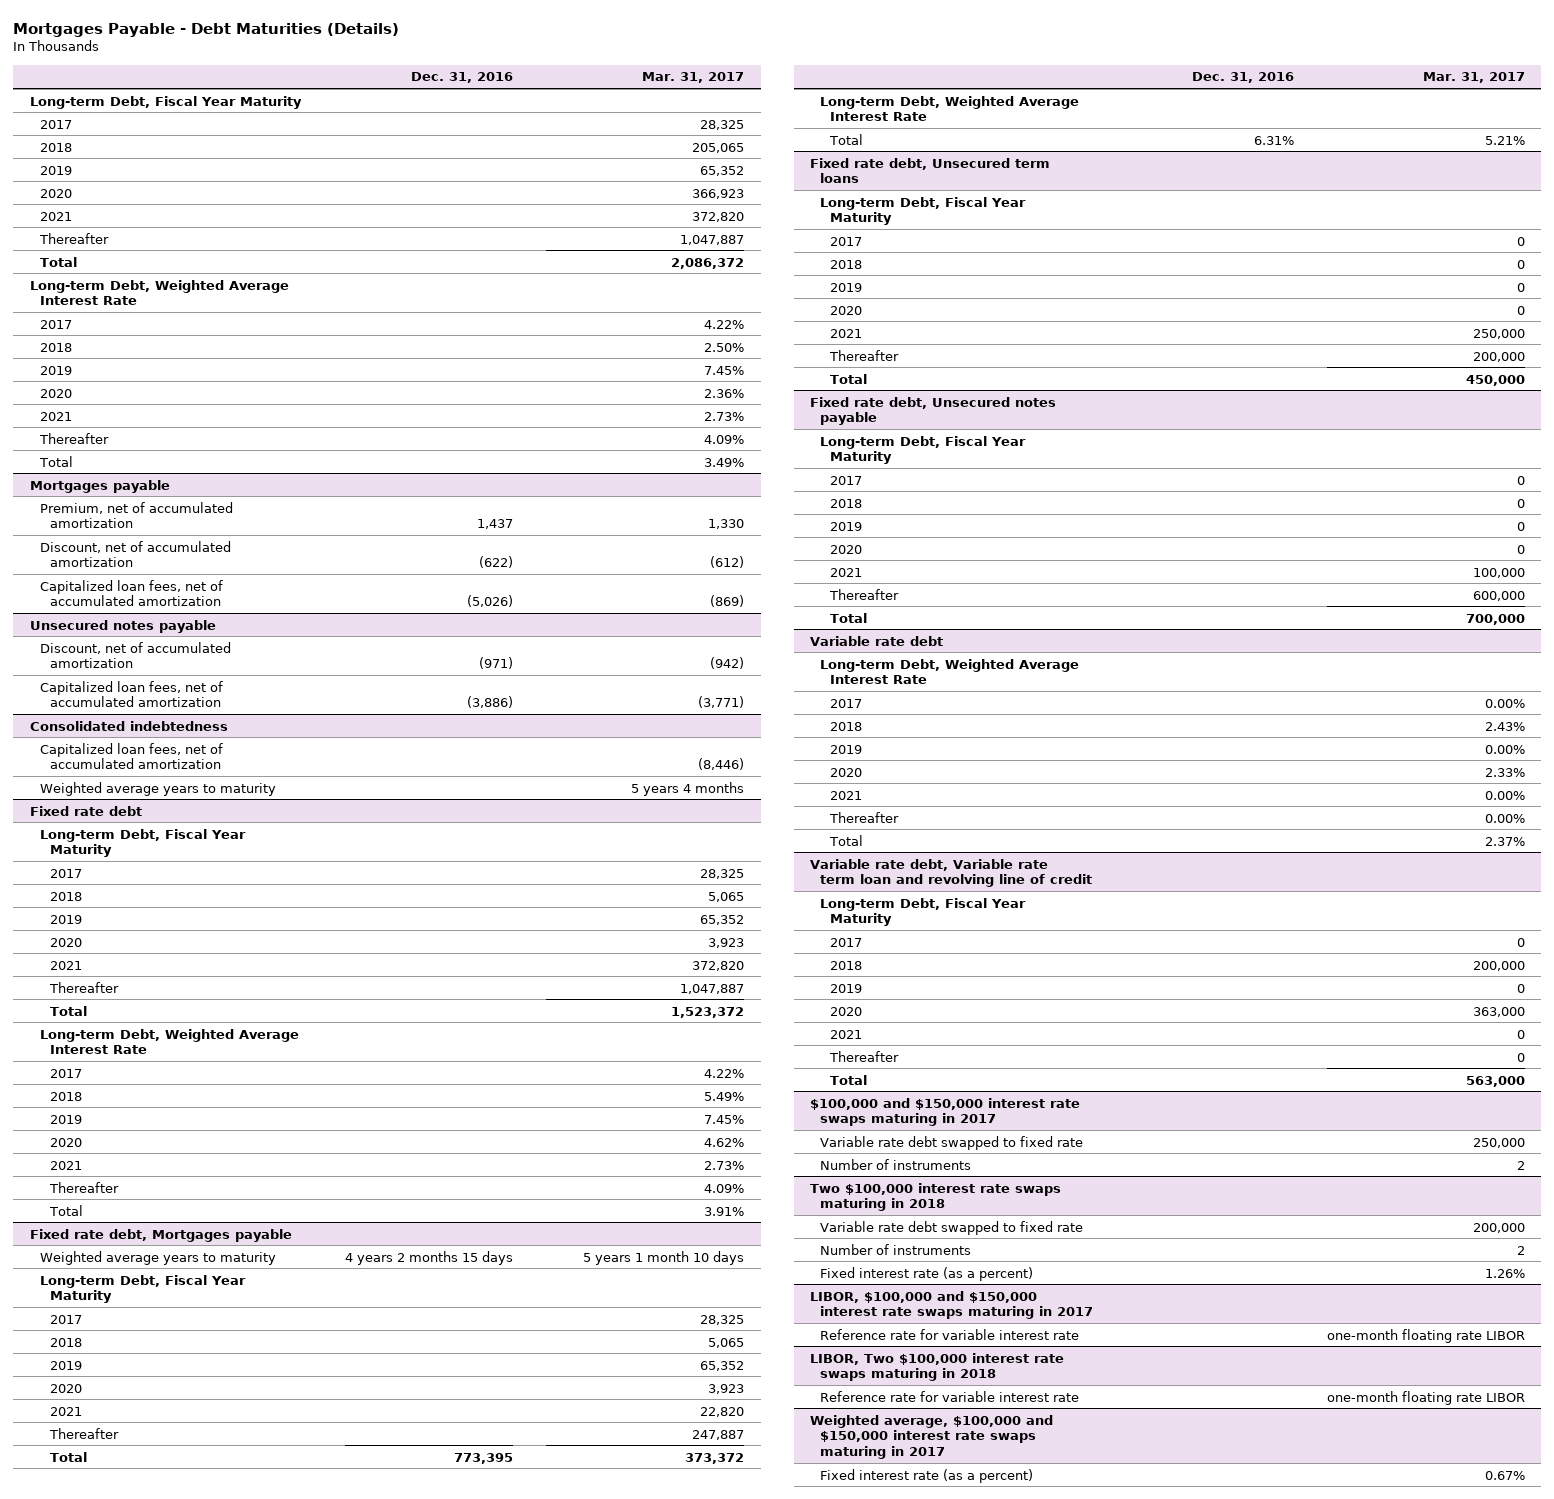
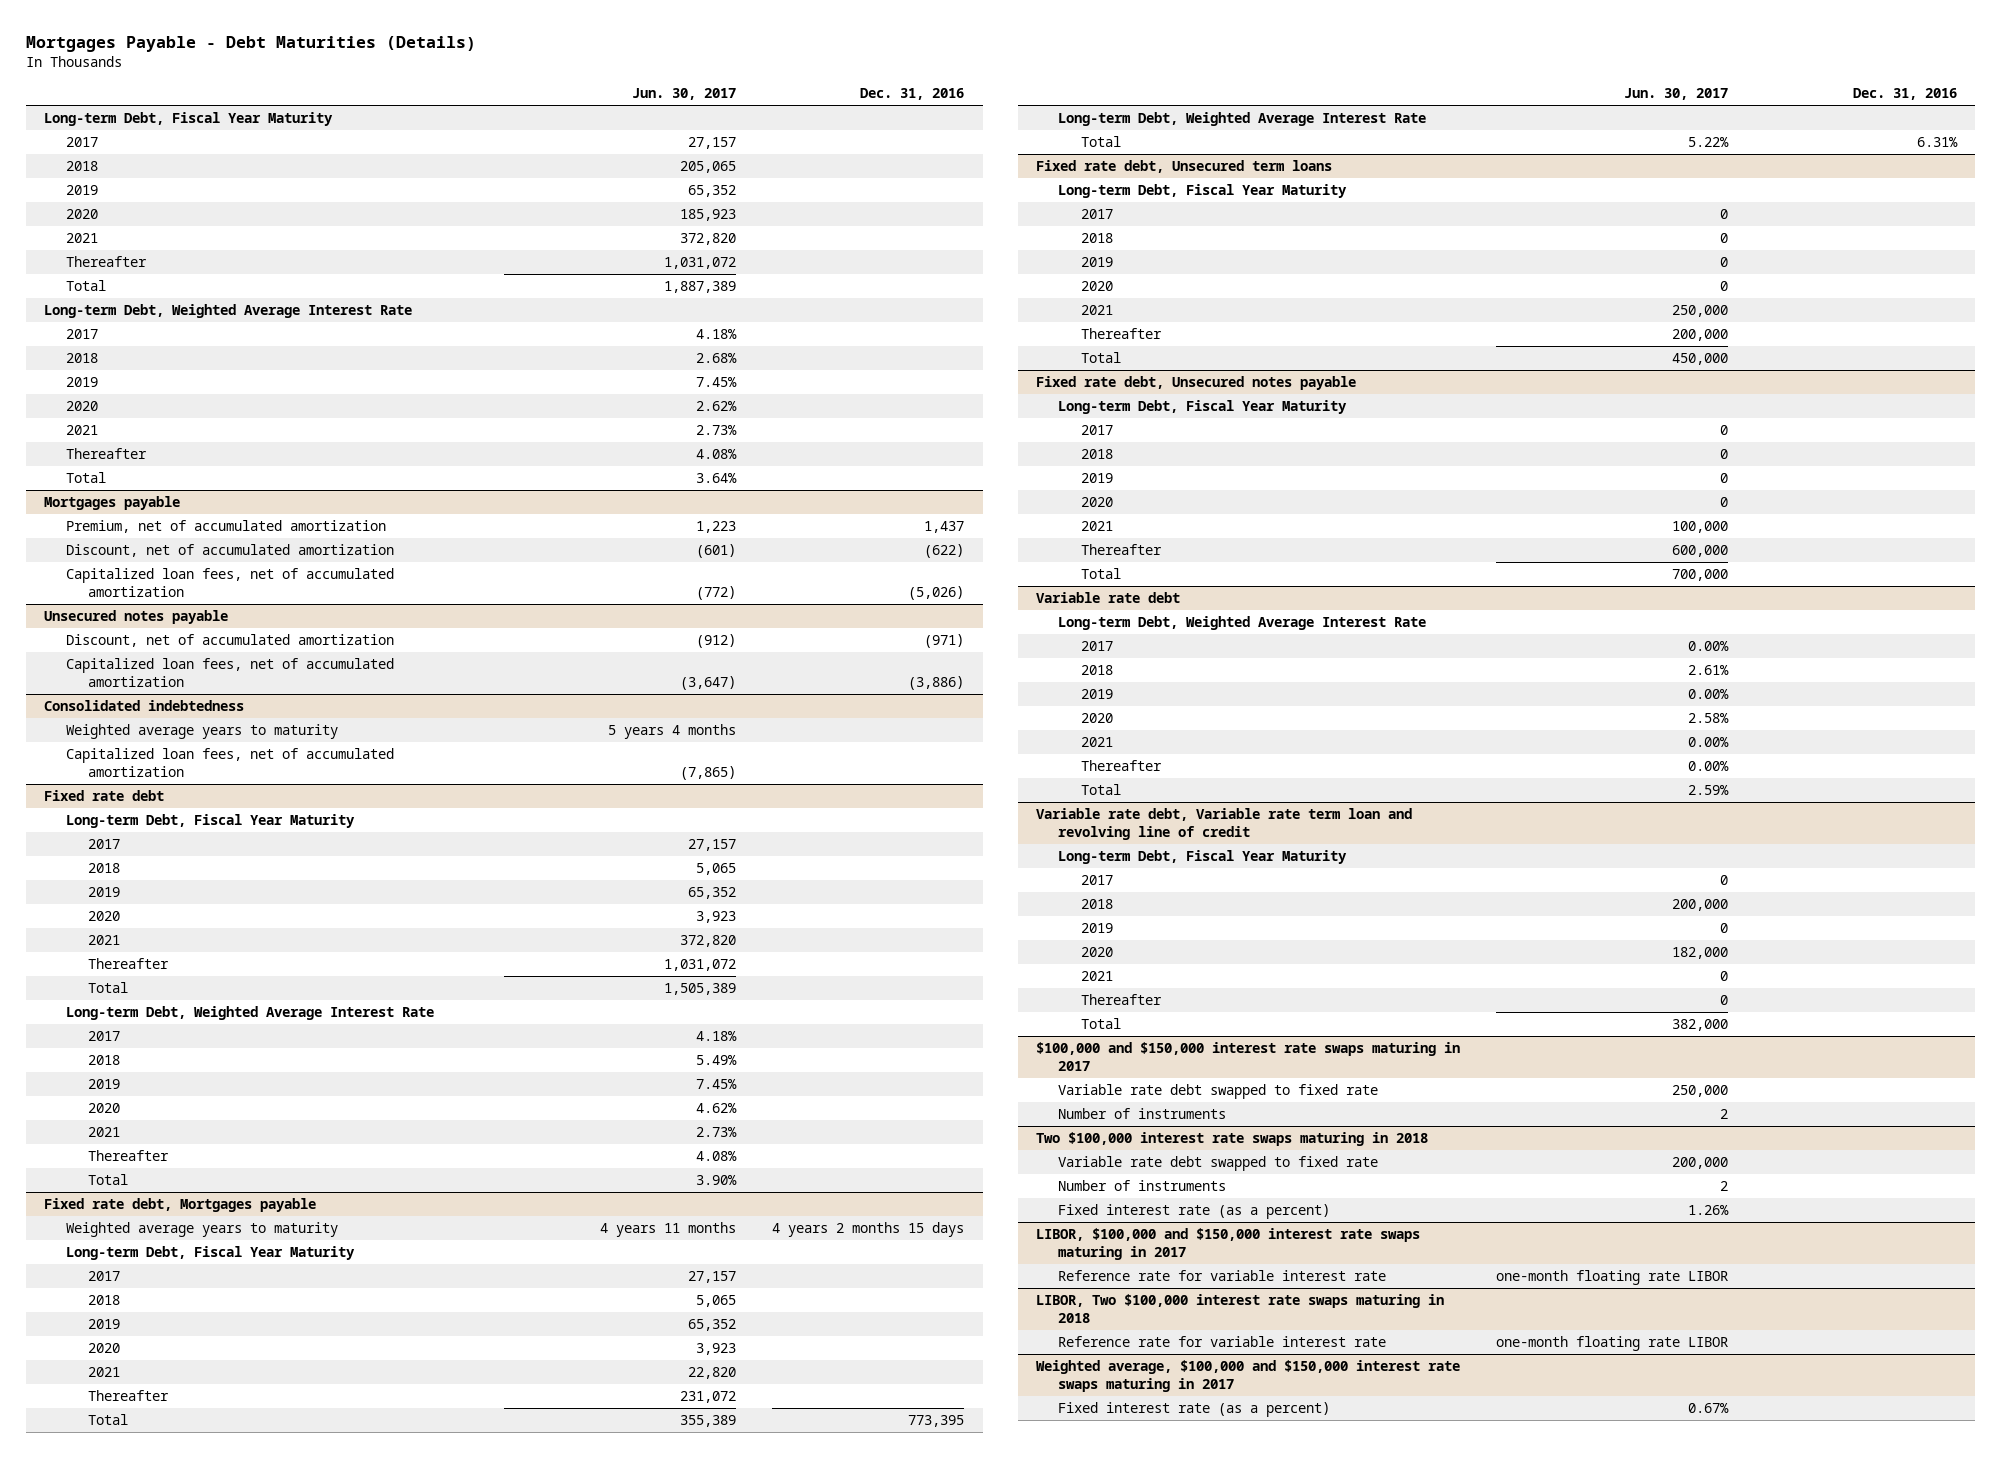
[642,72,745,84] Mar. 31, 2017 -> none
none -> [632,88,737,101] Jun. 30, 2017
[39,742,223,770] Capitalized loan fees, net of accumulated amortization -> [66,748,395,778] Capitalized loan fees, net of accumulated amortization

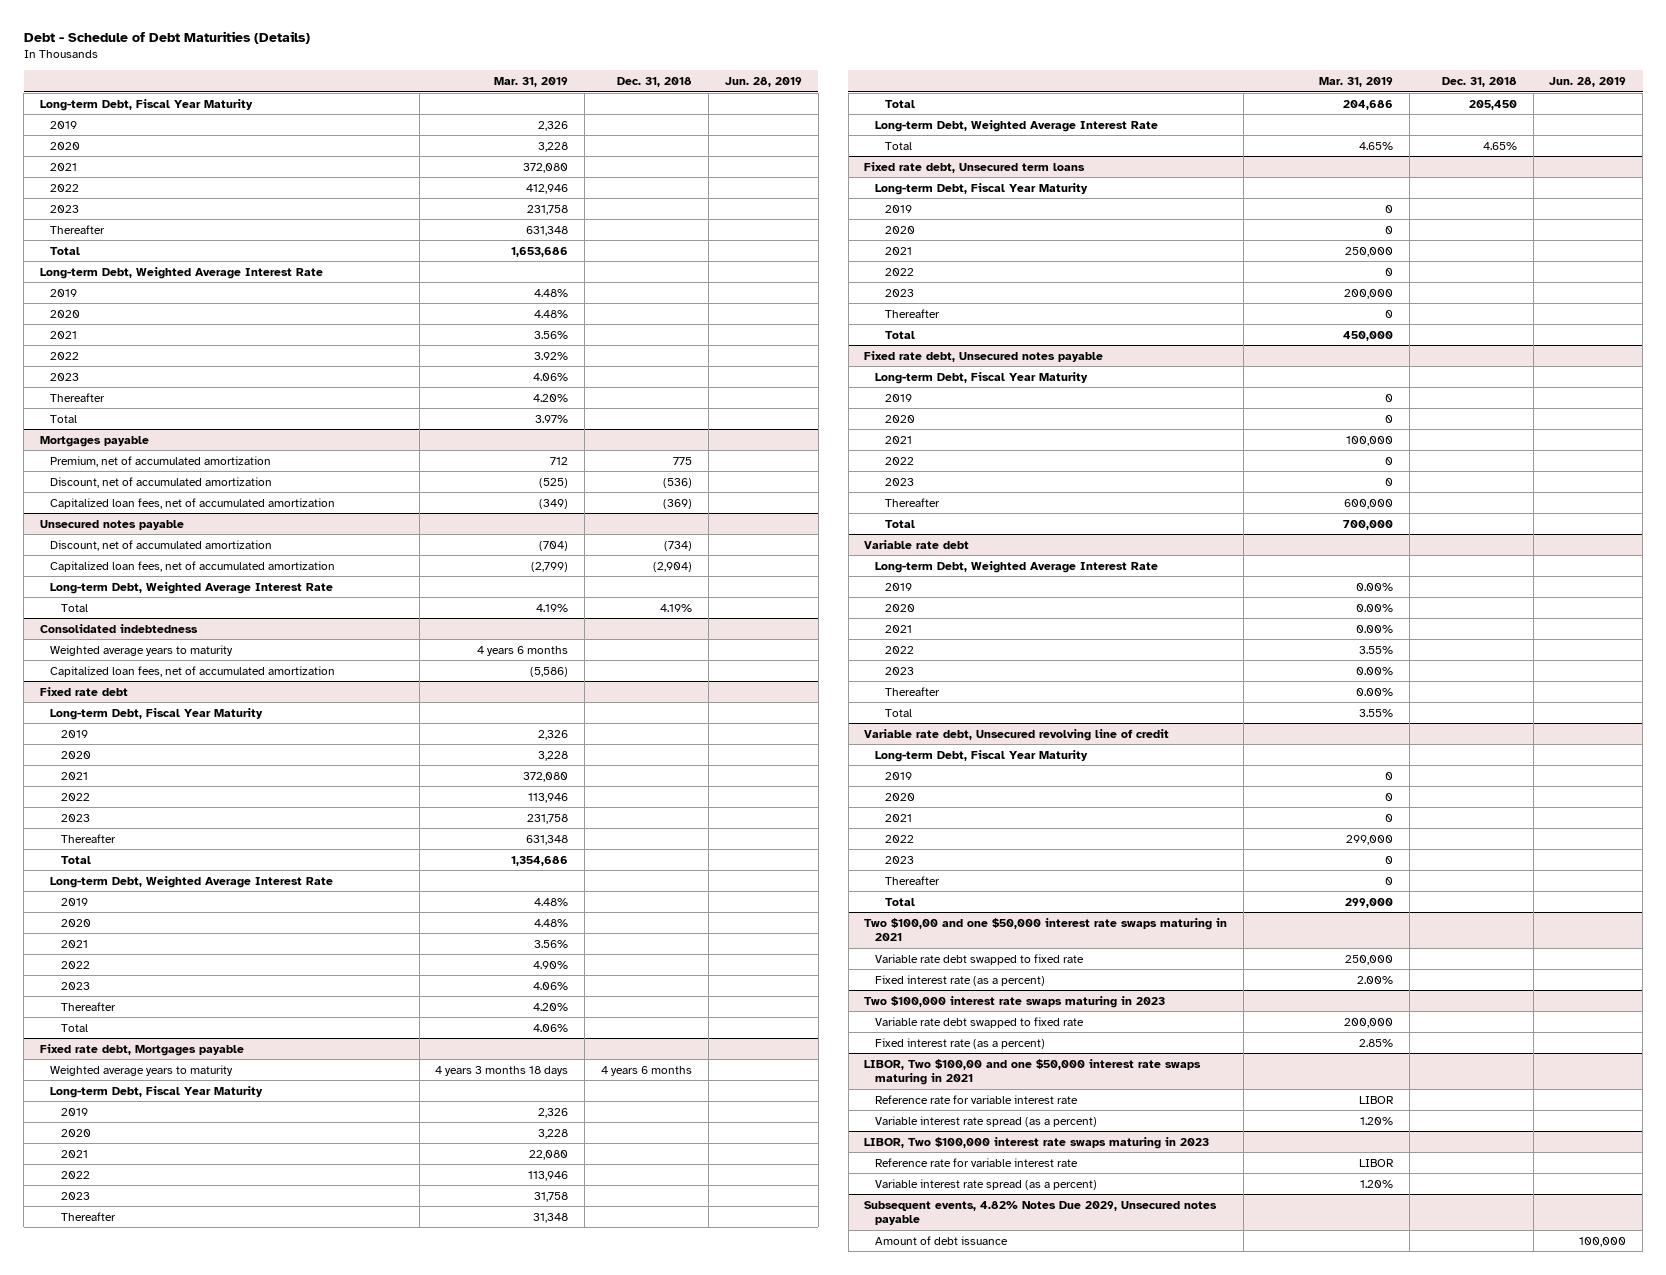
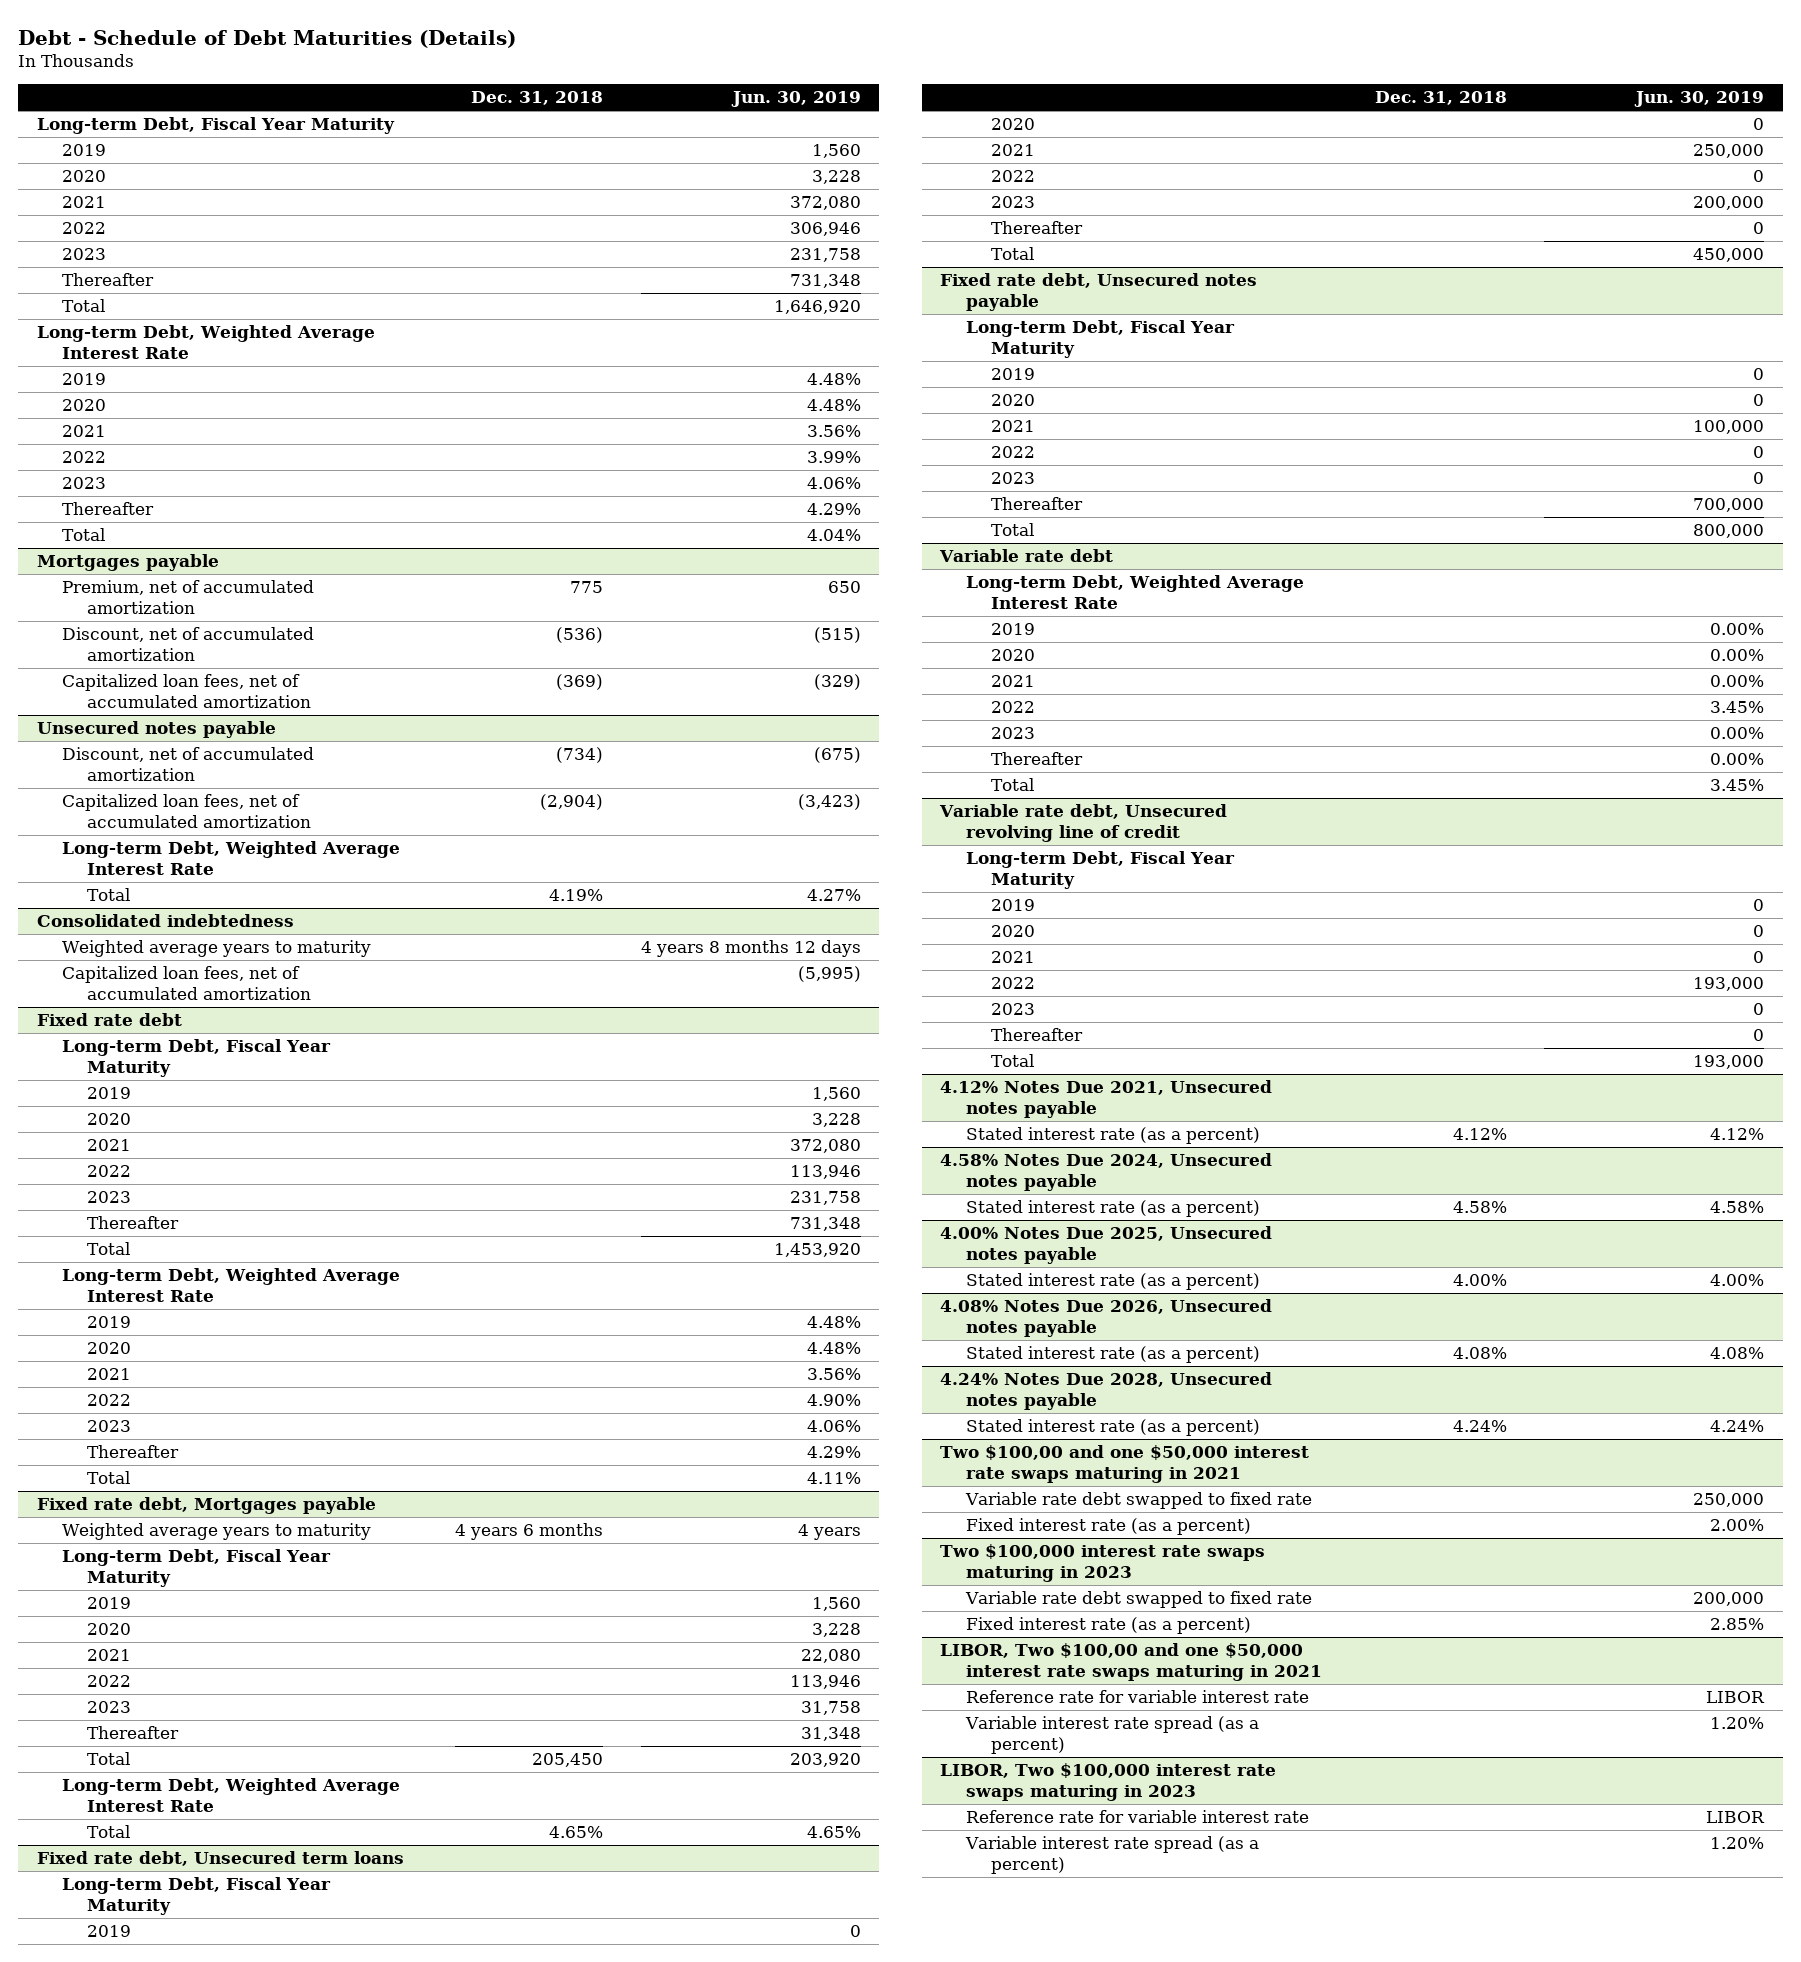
[494,77,569,88] Mar. 31, 2019 -> none
[724,77,802,88] Jun. 28, 2019 -> none
none -> [730,91,861,108] Jun. 30, 2019
none -> [940,1079,1273,1119] 4.12% Notes Due 2021, Unsecured notes payable
none -> [965,1126,1260,1144] Stated interest rate (as a percent)
none -> [940,1152,1273,1192] 4.58% Notes Due 2024, Unsecured notes payable
none -> [965,1199,1260,1217] Stated interest rate (as a percent)
none -> [940,1225,1273,1265] 4.00% Notes Due 2025, Unsecured notes payable
none -> [965,1272,1260,1290] Stated interest rate (as a percent)
none -> [940,1298,1273,1338] 4.08% Notes Due 2026, Unsecured notes payable
none -> [965,1345,1260,1363] Stated interest rate (as a percent)
none -> [940,1371,1273,1411] 4.24% Notes Due 2028, Unsecured notes payable
none -> [965,1418,1260,1436] Stated interest rate (as a percent)
[864,1200,1218,1226] Subsequent events, 4.82% Notes Due 2029, Unsecured notes payable -> none
[874,1235,1008,1245] Amount of debt issuance -> none

